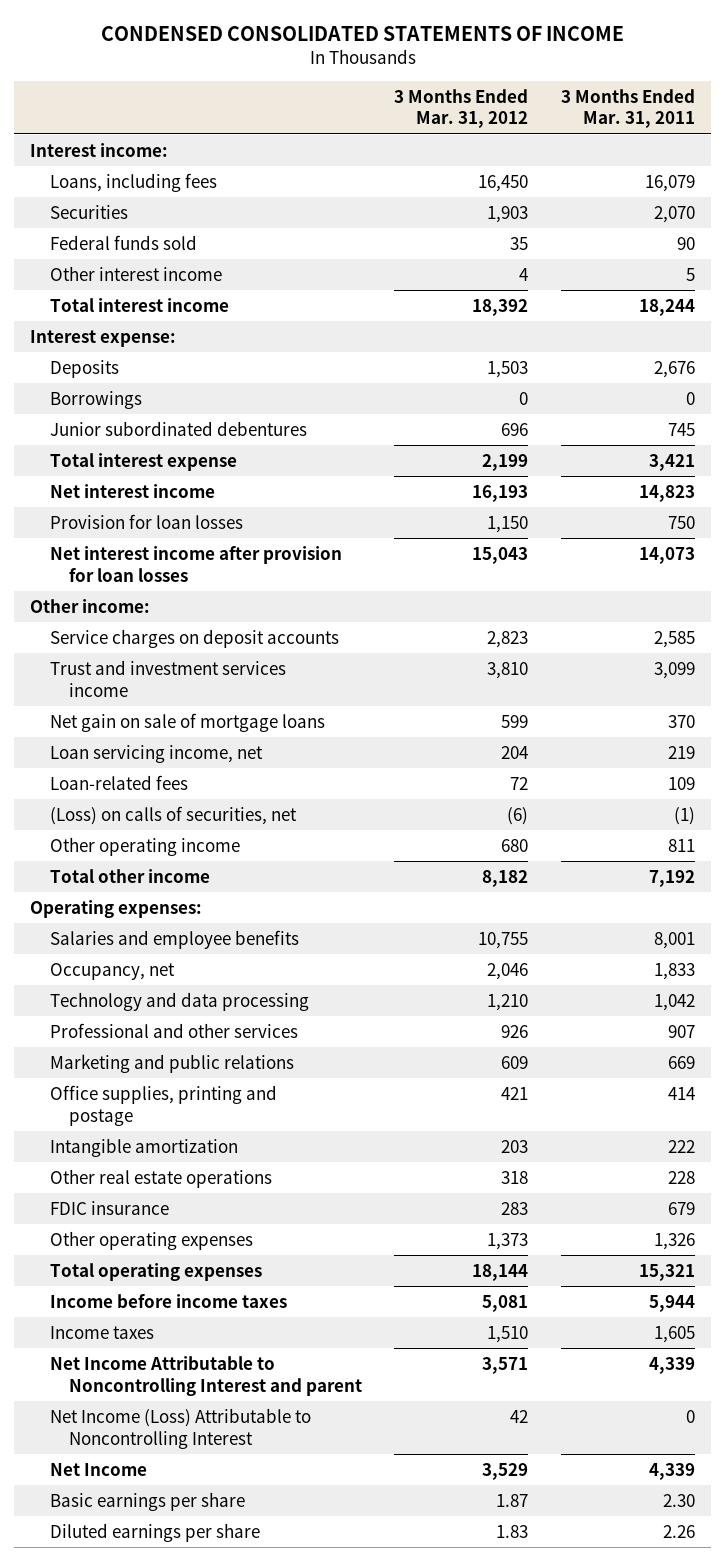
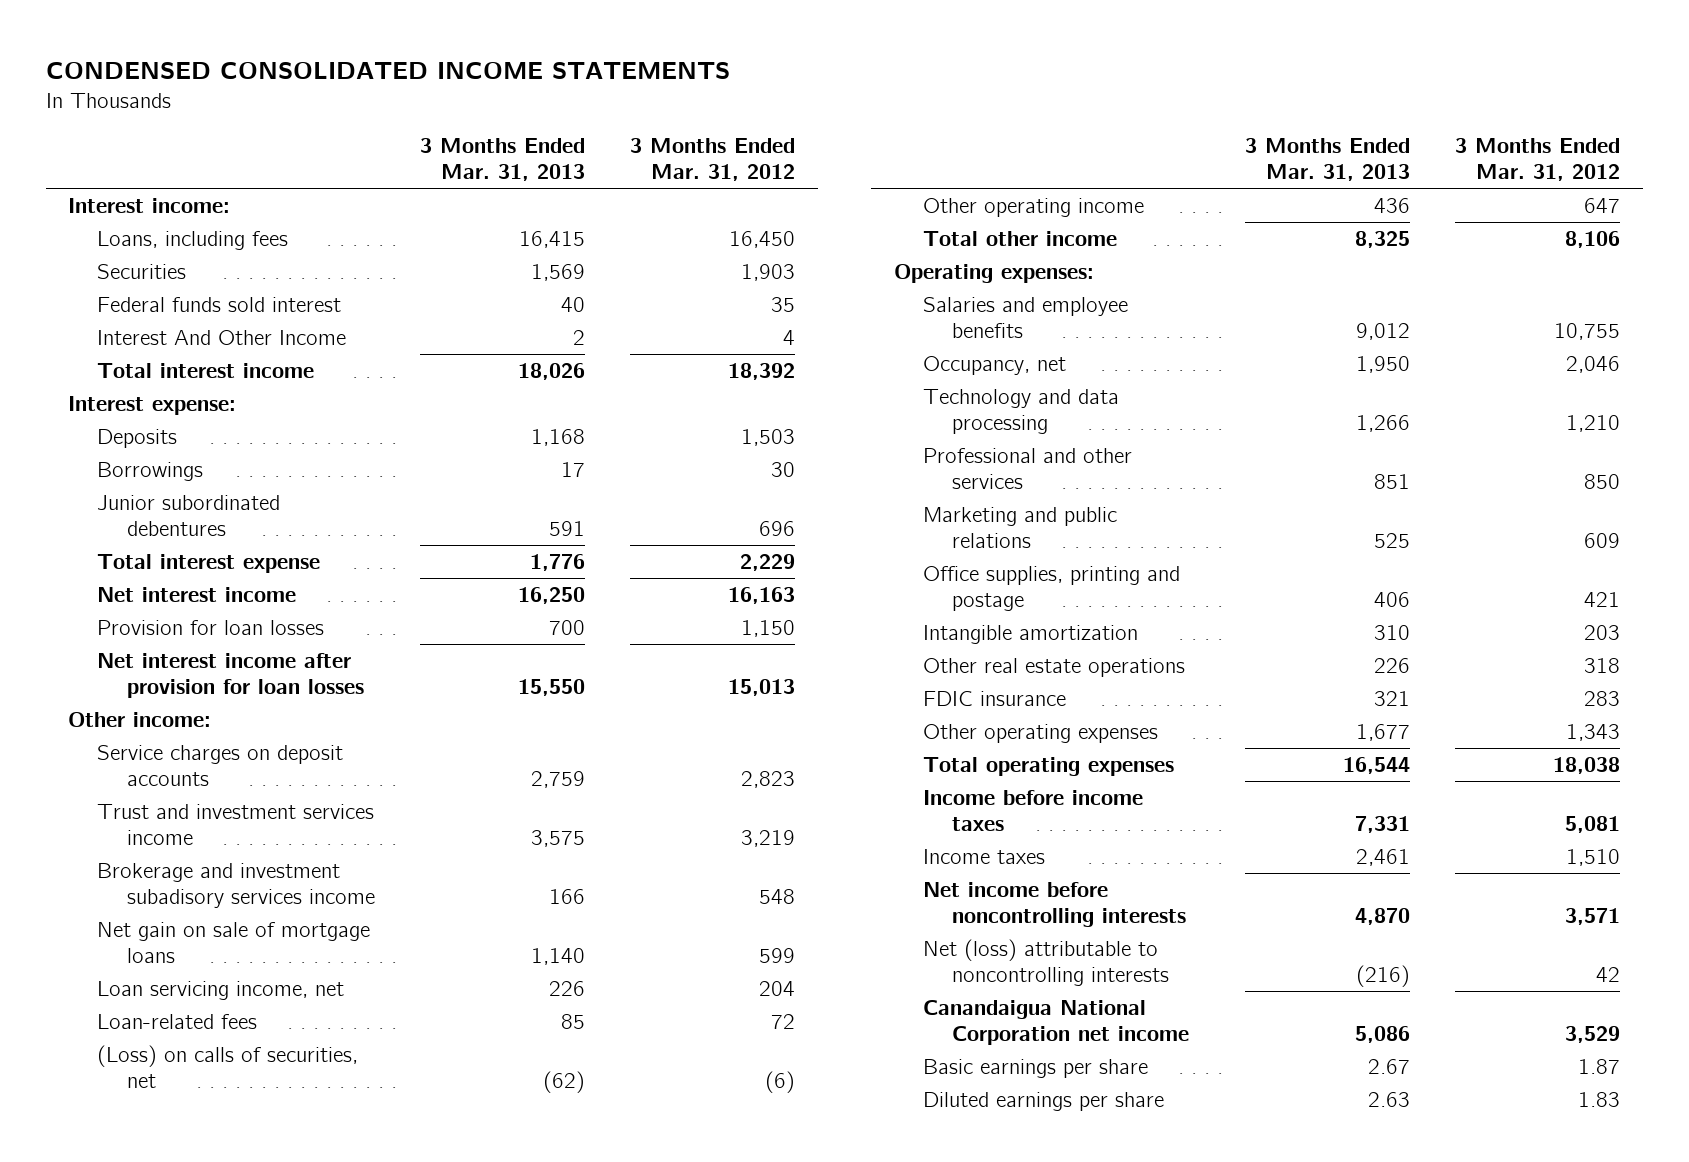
[100,25,624,41] CONDENSED CONSOLIDATED STATEMENTS OF INCOME -> [45,61,730,79] CONDENSED CONSOLIDATED INCOME STATEMENTS
[560,88,695,129] 3 Months Ended Mar. 31, 2011 -> none
none -> [419,138,585,182] 3 Months Ended Mar. 31, 2013
[49,234,197,250] Federal funds sold -> [97,297,342,313] Federal funds sold interest
[49,265,222,281] Other interest income -> [97,330,347,346] Interest And Other Income
[519,391,529,405] 0 -> [770,462,795,478] 30
[482,453,529,471] 2,199 -> [739,554,795,572] 2,229
[472,484,529,502] 16,193 -> [727,587,795,605] 16,163
[472,546,529,564] 15,043 -> [727,679,795,697] 15,013
[487,661,529,679] 3,810 -> [740,830,795,848] 3,219
none -> [97,863,375,909] Brokerage and investment subadisory services income
[501,838,529,852] 680 -> [1584,198,1621,214] 647
[482,869,529,887] 8,182 -> [1565,231,1621,249] 8,106
[501,1024,529,1038] 926 -> [1584,474,1621,490] 850
[487,1232,529,1250] 1,373 -> [1566,724,1621,742] 1,343
[472,1263,529,1281] 18,144 -> [1553,757,1621,775] 18,038
[49,1355,362,1396] Net Income Attributable to Noncontrolling Interest and parent -> [922,882,1186,928] Net income before noncontrolling interests
[49,1407,311,1449] Net Income (Loss) Attributable to Noncontrolling Interest -> [922,939,1169,987] Net (loss) attributable to noncontrolling interests
[49,1462,147,1476] Net Income -> [922,1000,1189,1046] Canandaigua National Corporation net income

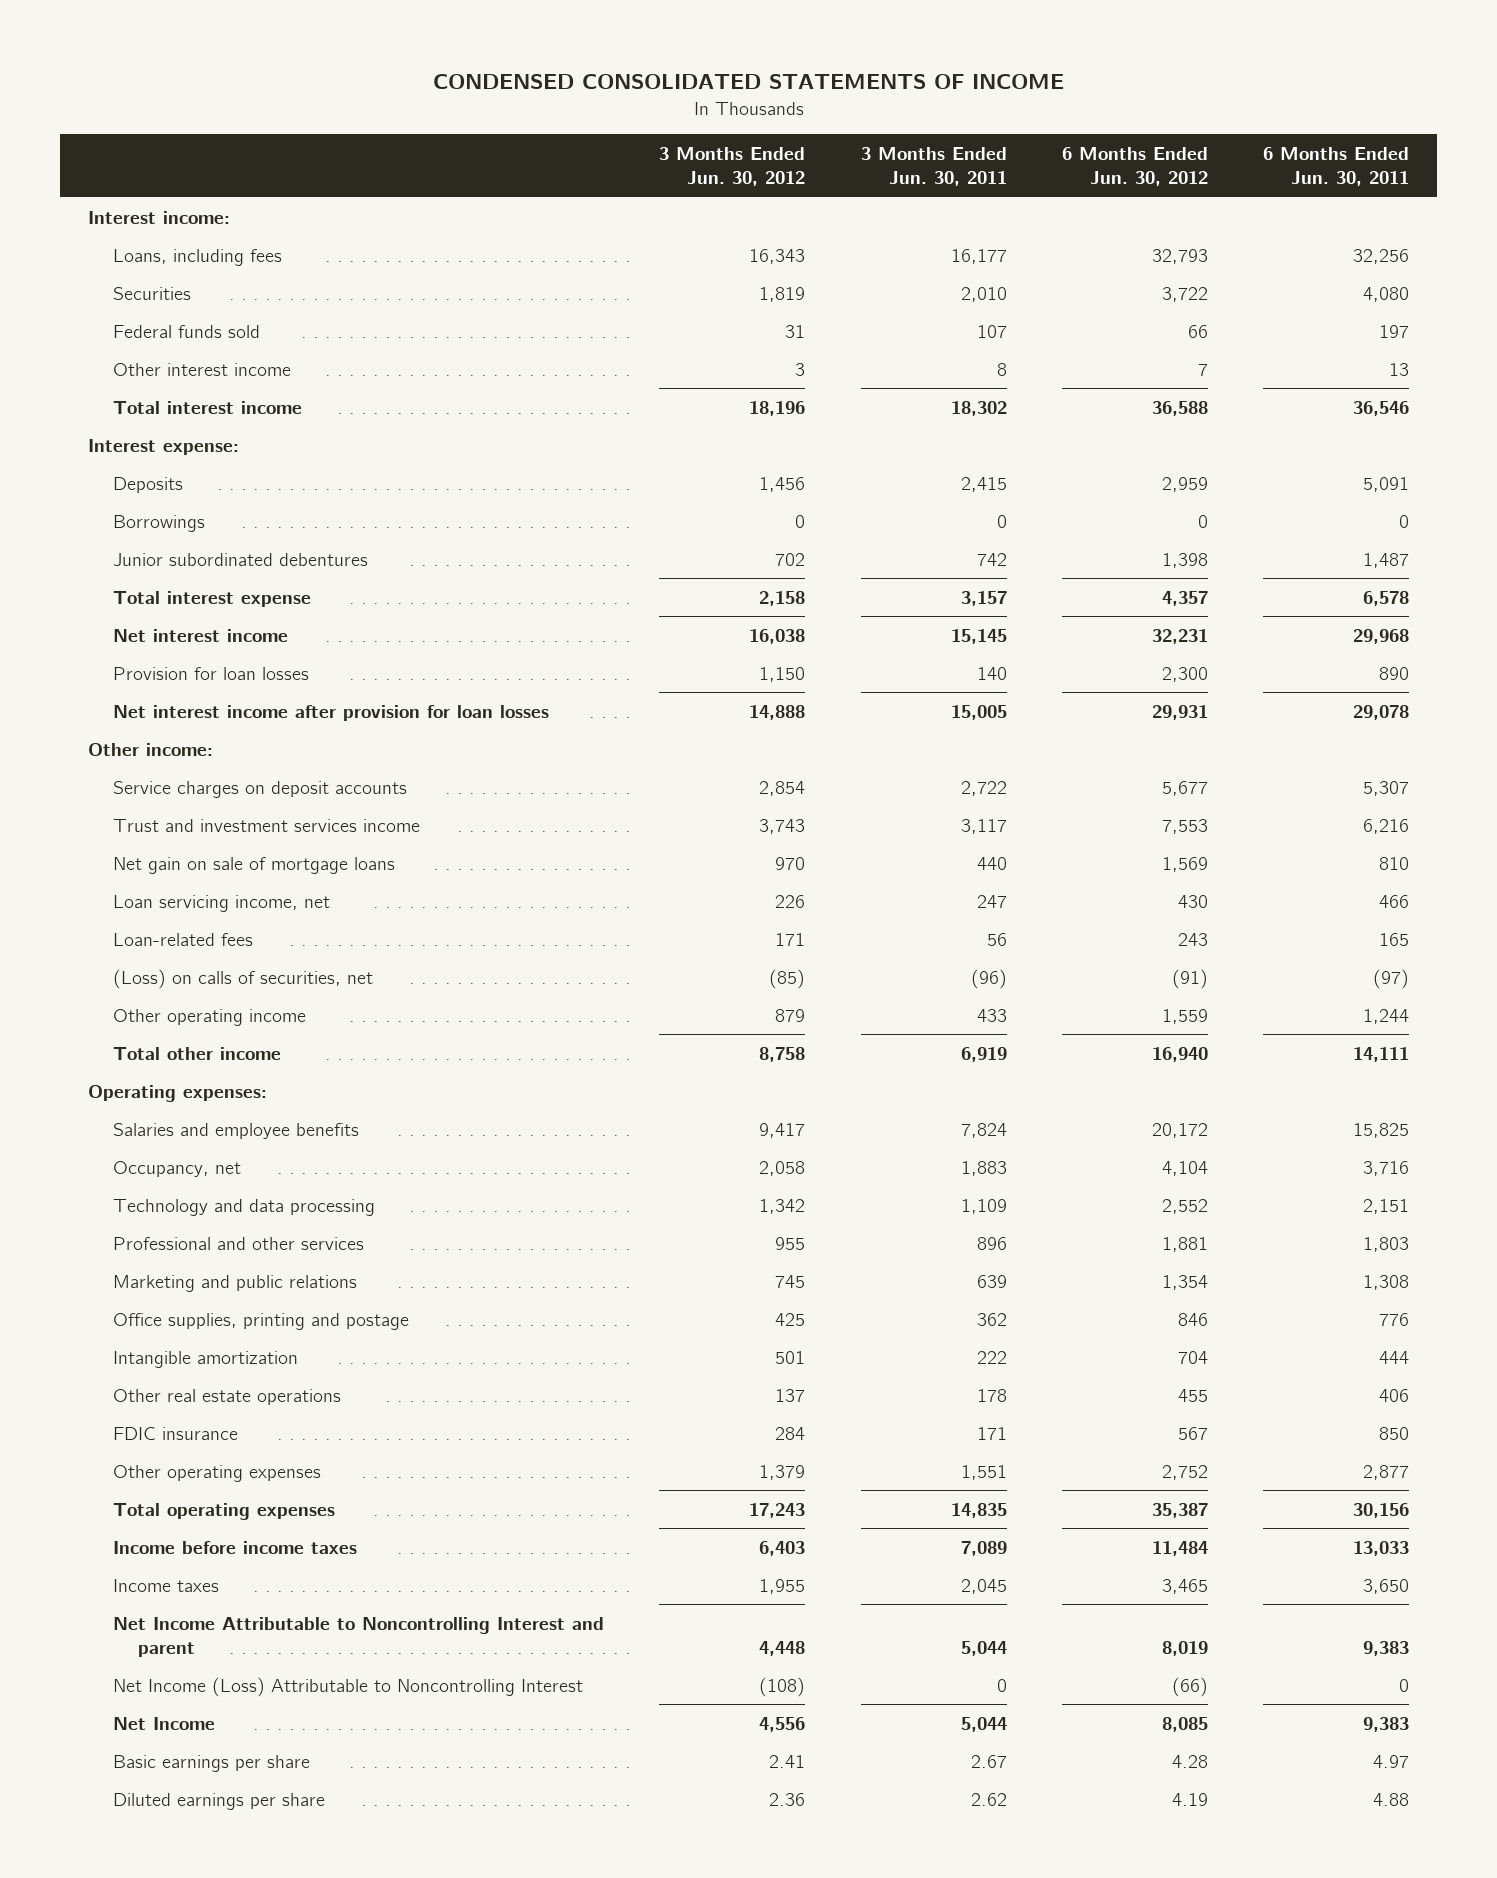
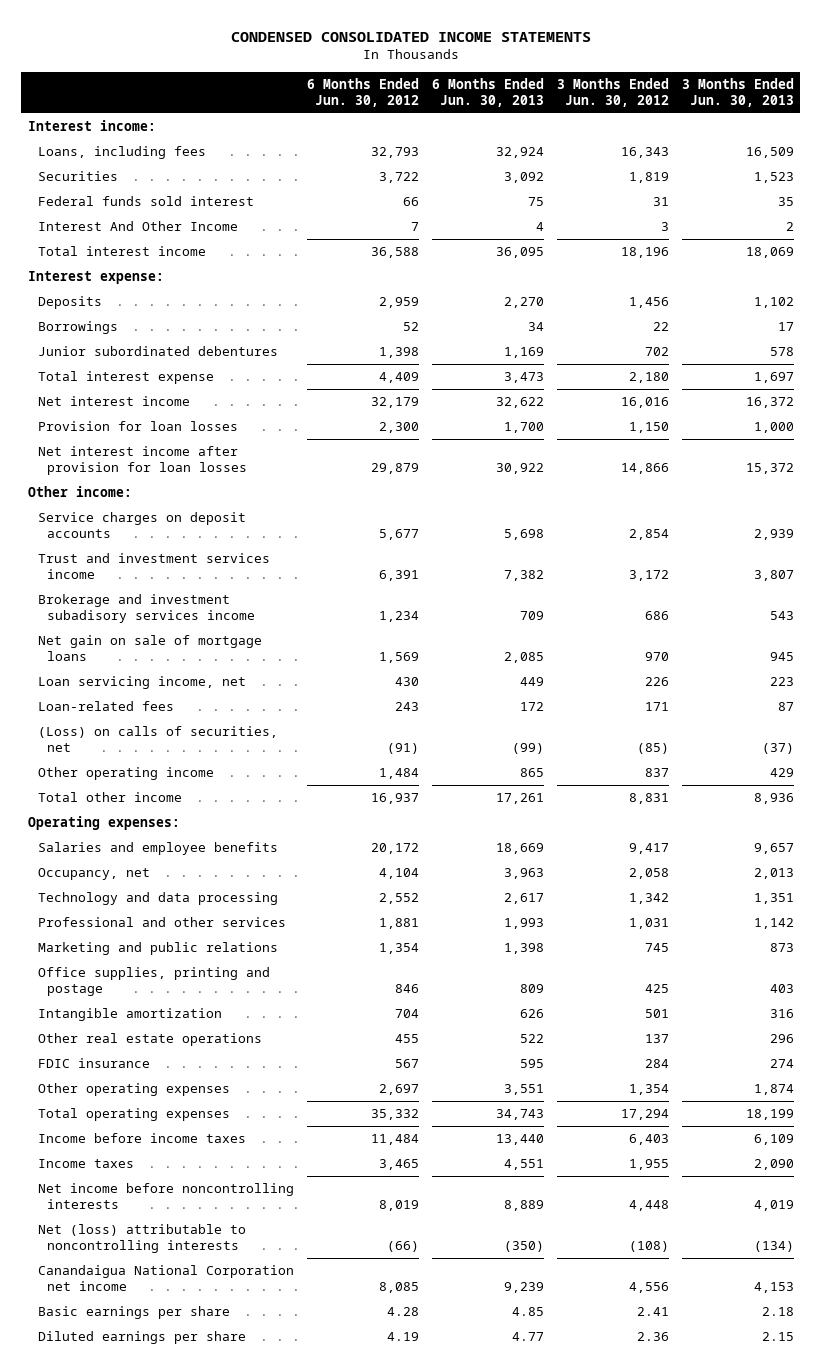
[432,74,1064,90] CONDENSED CONSOLIDATED STATEMENTS OF INCOME -> [230,31,591,42] CONDENSED CONSOLIDATED INCOME STATEMENTS
[860,146,1007,187] 3 Months Ended Jun. 30, 2011 -> none
[1263,146,1410,187] 6 Months Ended Jun. 30, 2011 -> none
none -> [431,78,544,107] 6 Months Ended Jun. 30, 2013
none -> [681,78,794,107] 3 Months Ended Jun. 30, 2013
[112,324,260,338] Federal funds sold -> [37,196,254,207] Federal funds sold interest
[112,362,291,376] Other interest income -> [37,221,238,232] Interest And Other Income
[795,514,806,528] 0 -> [652,322,669,332] 22
[1198,514,1209,528] 0 -> [402,322,419,332] 52
[759,590,806,606] 2,158 -> [628,372,669,384] 2,180
[1162,590,1209,606] 4,357 -> [378,372,419,384] 4,409
[749,628,806,644] 16,038 -> [620,397,669,409] 16,016
[1152,628,1209,644] 32,231 -> [370,397,419,409] 32,179
[749,704,806,720] 14,888 -> [620,462,669,474] 14,866
[1152,704,1209,720] 29,931 -> [370,462,419,474] 29,879
[759,818,806,834] 3,743 -> [628,569,669,581] 3,172
[1162,818,1209,834] 7,553 -> [378,569,419,581] 6,391
none -> [37,594,256,623] Brokerage and investment subadisory services income
[775,1008,806,1022] 879 -> [644,768,669,778] 837
[1162,1008,1209,1024] 1,559 -> [378,768,419,780] 1,484
[759,1046,806,1062] 8,758 -> [628,793,669,805] 8,831
[1152,1046,1209,1062] 16,940 -> [370,793,419,805] 16,937
[775,1236,806,1250] 955 -> [628,918,669,930] 1,031
[759,1464,806,1480] 1,379 -> [628,1084,669,1096] 1,354
[1162,1464,1209,1480] 2,752 -> [378,1084,419,1096] 2,697
[749,1502,806,1518] 17,243 -> [620,1109,669,1121] 17,294
[1152,1502,1209,1518] 35,387 -> [370,1109,419,1121] 35,332
[112,1616,604,1657] Net Income Attributable to Noncontrolling Interest and parent -> [37,1183,294,1209] Net income before noncontrolling interests
[112,1676,583,1697] Net Income (Loss) Attributable to Noncontrolling Interest -> [37,1224,246,1253] Net (loss) attributable to noncontrolling interests
[112,1716,215,1730] Net Income -> [37,1265,294,1291] Canandaigua National Corporation net income

